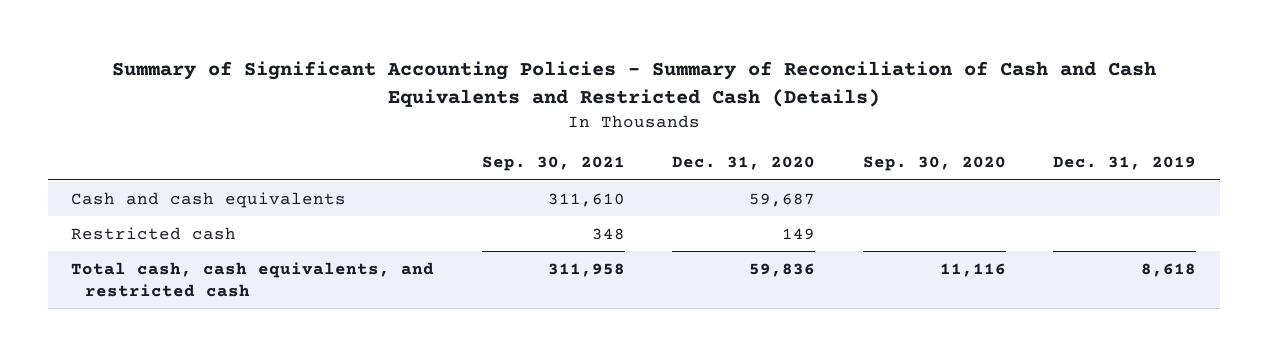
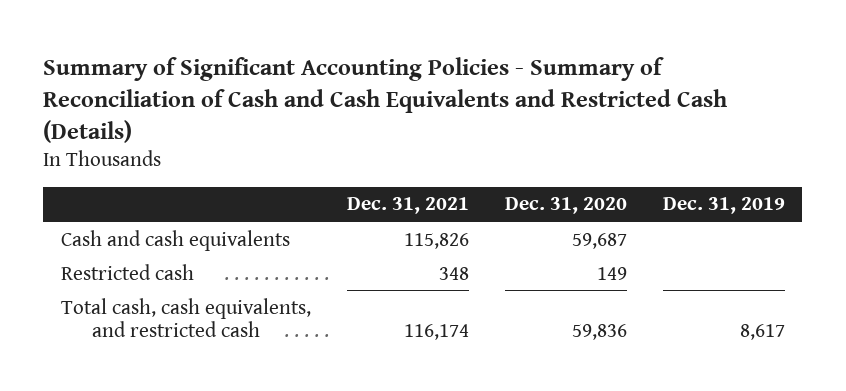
[481,156,625,172] Sep. 30, 2021 -> none
[862,156,1006,172] Sep. 30, 2020 -> none
none -> [347,197,470,215] Dec. 31, 2021
[1141,262,1197,277] 8,618 -> [739,324,785,341] 8,617

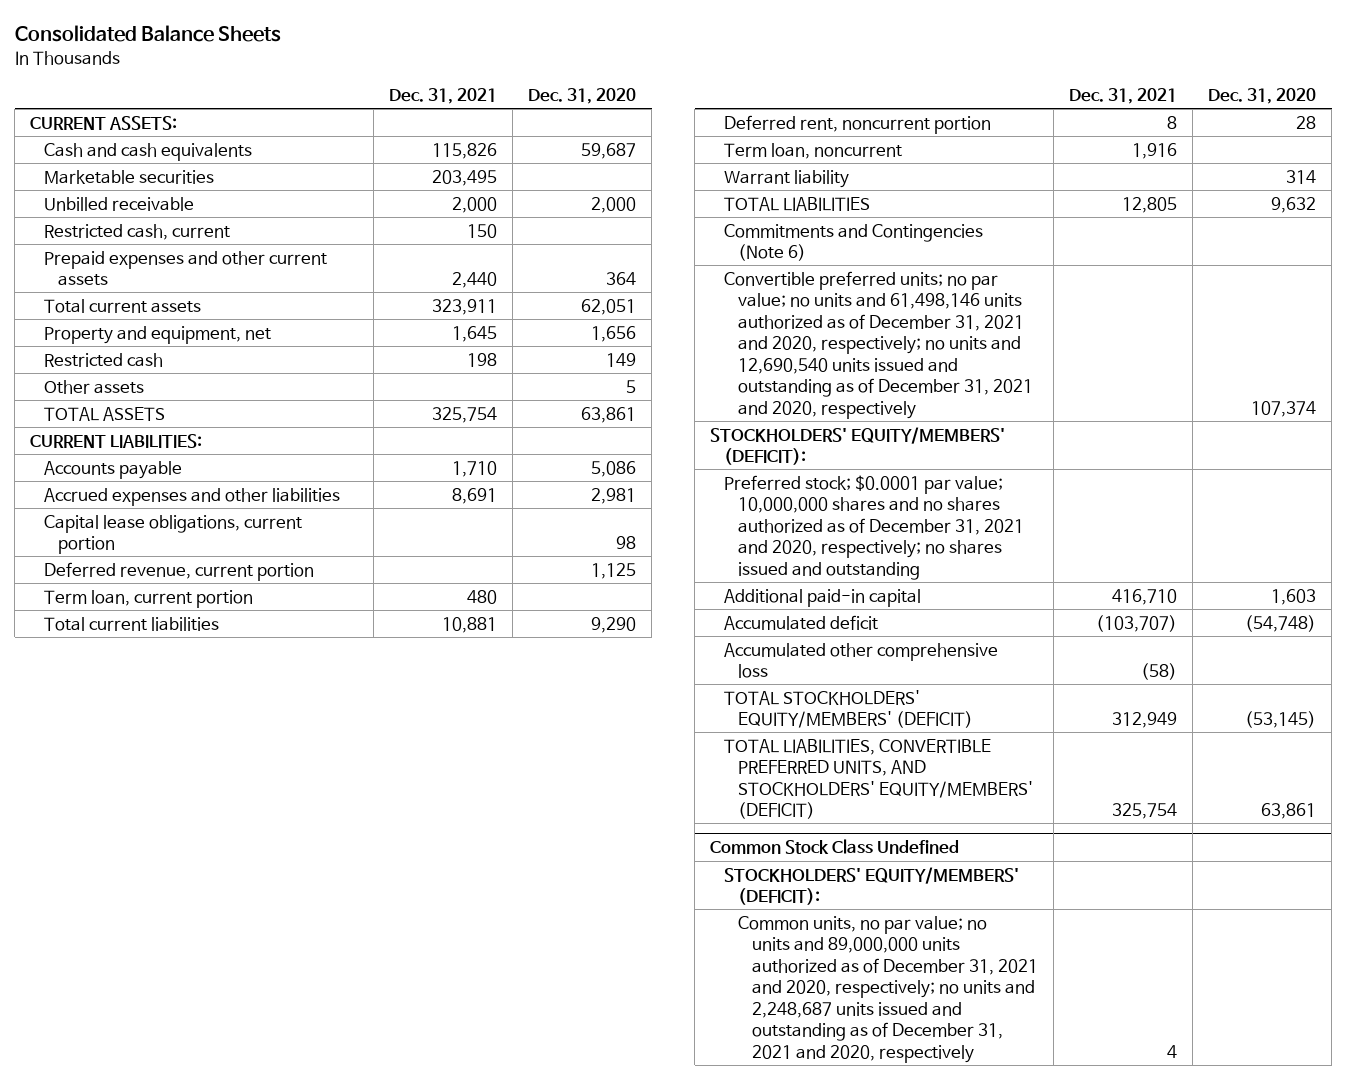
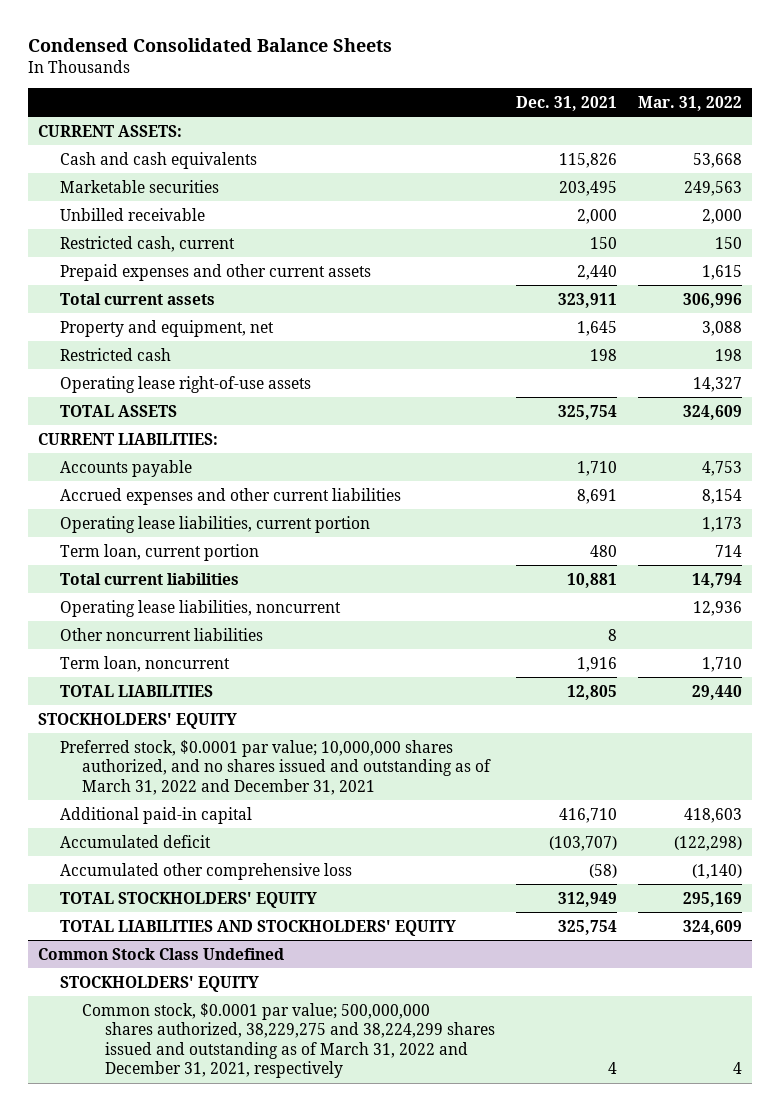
[14,25,281,43] Consolidated Balance Sheets -> [27,37,392,52] Condensed Consolidated Balance Sheets
[528,88,637,105] Dec. 31, 2020 -> none
none -> [637,95,742,111] Mar. 31, 2022
[44,379,145,394] Other assets -> none
none -> [60,375,312,393] Operating lease right-of-use assets
[44,514,303,555] Capital lease obligations, current portion -> none
[44,561,315,581] Deferred revenue, current portion -> none
[44,487,341,506] Accrued expenses and other liabilities -> [60,487,402,505] Accrued expenses and other current liabilities
none -> [60,515,371,533] Operating lease liabilities, current portion
[723,114,991,134] Deferred rent, noncurrent portion -> none
none -> [60,599,342,617] Operating lease liabilities, noncurrent
none -> [60,627,264,641] Other noncurrent liabilities
[723,169,849,188] Warrant liability -> none
[723,223,983,262] Commitments and Contingencies (Note 6) -> none
[723,270,1033,419] Convertible preferred units; no par value; no units and 61,498,146 units authorized as of December 31, 2021 and 2020, respectively; no units and 12,690,540 units issued and outstanding as of December 31, 2021 and 2020, respectively -> none
[710,426,1006,466] STOCKHOLDERS' EQUITY/MEMBERS' (DEFICIT): -> [38,712,238,729] STOCKHOLDERS' EQUITY
[723,474,1024,580] Preferred stock; $0.0001 par value; 10,000,000 shares and no shares authorized as of December 31, 2021 and 2020, respectively; no shares issued and outstanding -> [60,739,492,795] Preferred stock, $0.0001 par value; 10,000,000 shares authorized, and no shares issued and outstanding as of March 31, 2022 and December 31, 2021
[723,689,973,729] TOTAL STOCKHOLDERS' EQUITY/MEMBERS' (DEFICIT) -> [60,891,318,908] TOTAL STOCKHOLDERS' EQUITY
[723,738,1033,820] TOTAL LIABILITIES, CONVERTIBLE PREFERRED UNITS, AND STOCKHOLDERS' EQUITY/MEMBERS' (DEFICIT) -> [60,919,457,936] TOTAL LIABILITIES AND STOCKHOLDERS' EQUITY
[723,866,1019,906] STOCKHOLDERS' EQUITY/MEMBERS' (DEFICIT): -> [60,975,260,992] STOCKHOLDERS' EQUITY
[737,915,1038,1063] Common units, no par value; no units and 89,000,000 units authorized as of December 31, 2021 and 2020, respectively; no units and 2,248,687 units issued and outstanding as of December 31, 2021 and 2020, respectively -> [82,1002,495,1079] Common stock, $0.0001 par value; 500,000,000 shares authorized, 38,229,275 and 38,224,299 shares issued and outstanding as of March 31, 2022 and December 31, 2021, respectively

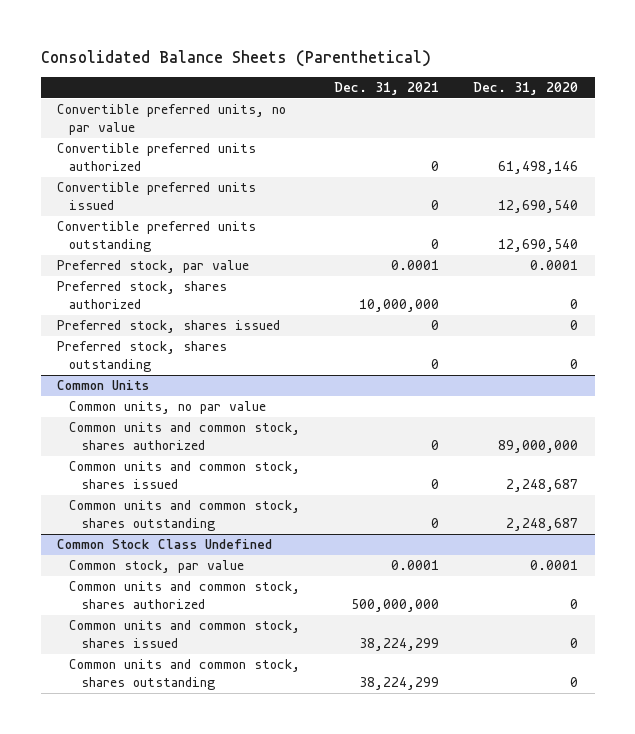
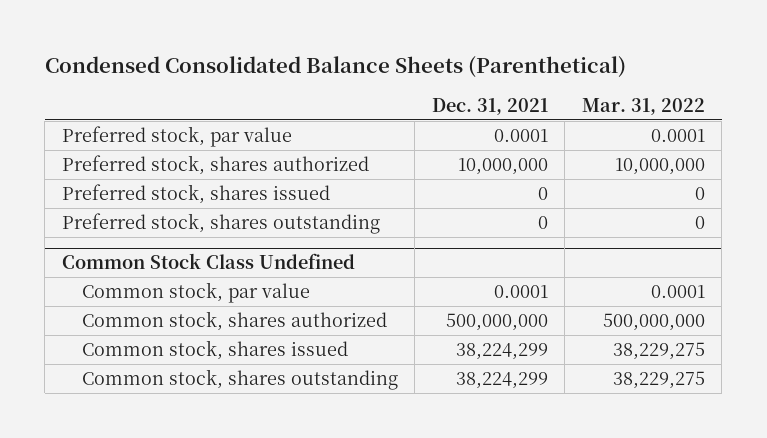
[40,49,431,67] Consolidated Balance Sheets (Parenthetical) -> [44,55,626,78] Condensed Consolidated Balance Sheets (Parenthetical)
[472,82,578,96] Dec. 31, 2020 -> none
none -> [581,97,705,115] Mar. 31, 2022
[57,104,287,136] Convertible preferred units, no par value -> none
[57,143,257,172] Convertible preferred units authorized -> none
[57,182,257,211] Convertible preferred units issued -> none
[57,221,257,253] Convertible preferred units outstanding -> none
[57,380,150,391] Common Units -> none
[69,401,267,415] Common units, no par value -> none
[69,422,301,451] Common units and common stock, shares authorized -> none
[69,461,301,490] Common units and common stock, shares issued -> none
[69,500,301,532] Common units and common stock, shares outstanding -> none
[69,581,301,610] Common units and common stock, shares authorized -> [81,311,387,332] Common stock, shares authorized
[69,620,301,649] Common units and common stock, shares issued -> [81,340,348,361] Common stock, shares issued
[69,659,301,691] Common units and common stock, shares outstanding -> [81,369,398,391] Common stock, shares outstanding

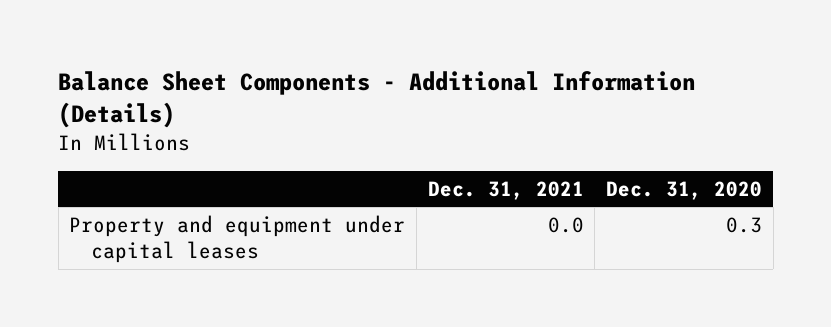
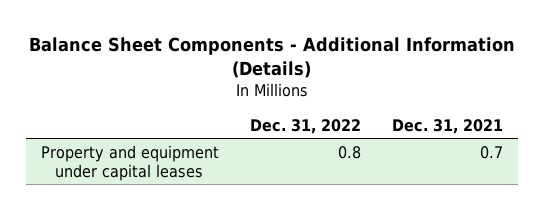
[606,180,763,200] Dec. 31, 2020 -> none
none -> [250,118,362,134] Dec. 31, 2022
[547,217,584,234] 0.0 -> [479,146,503,160] 0.7

